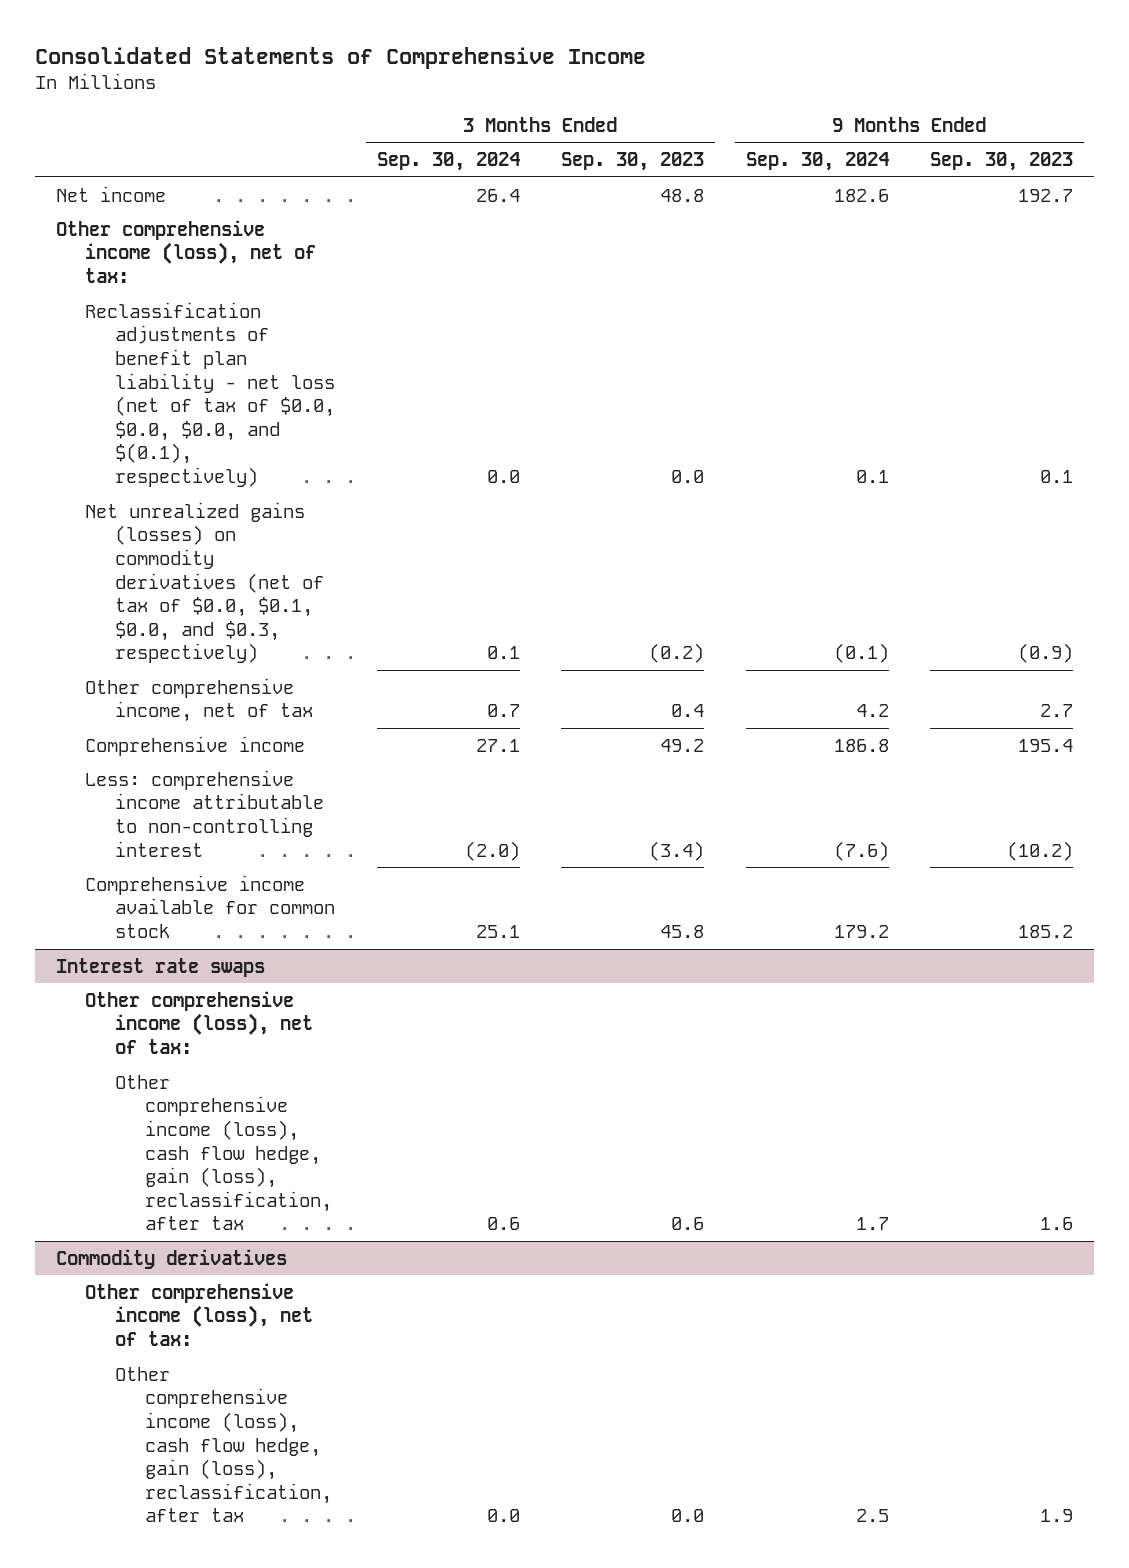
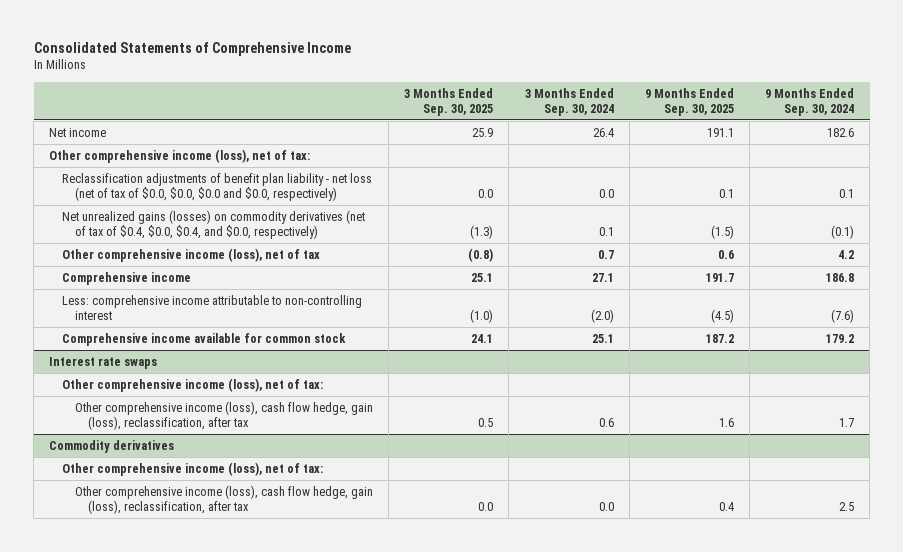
[561,151,705,171] Sep. 30, 2023 -> none
[930,151,1074,171] Sep. 30, 2023 -> none
none -> [404,87,494,116] 3 Months Ended Sep. 30, 2025
none -> [644,87,734,116] 9 Months Ended Sep. 30, 2025
[85,301,336,488] Reclassification adjustments of benefit plan liability - net loss (net of tax of $0.0, $0.0, $0.0, and $(0.1), respectively) -> [62,173,373,202] Reclassification adjustments of benefit plan liability - net loss (net of tax of $0.0, $0.0, $0.0 and $0.0, respectively)
[85,501,325,664] Net unrealized gains (losses) on commodity derivatives (net of tax of $0.0, $0.1, $0.0, and $0.3, respectively) -> [62,210,366,240] Net unrealized gains (losses) on commodity derivatives (net of tax of $0.4, $0.0, $0.4, and $0.0, respectively)
[85,677,314,723] Other comprehensive income, net of tax -> [62,248,321,263] Other comprehensive income (loss), net of tax

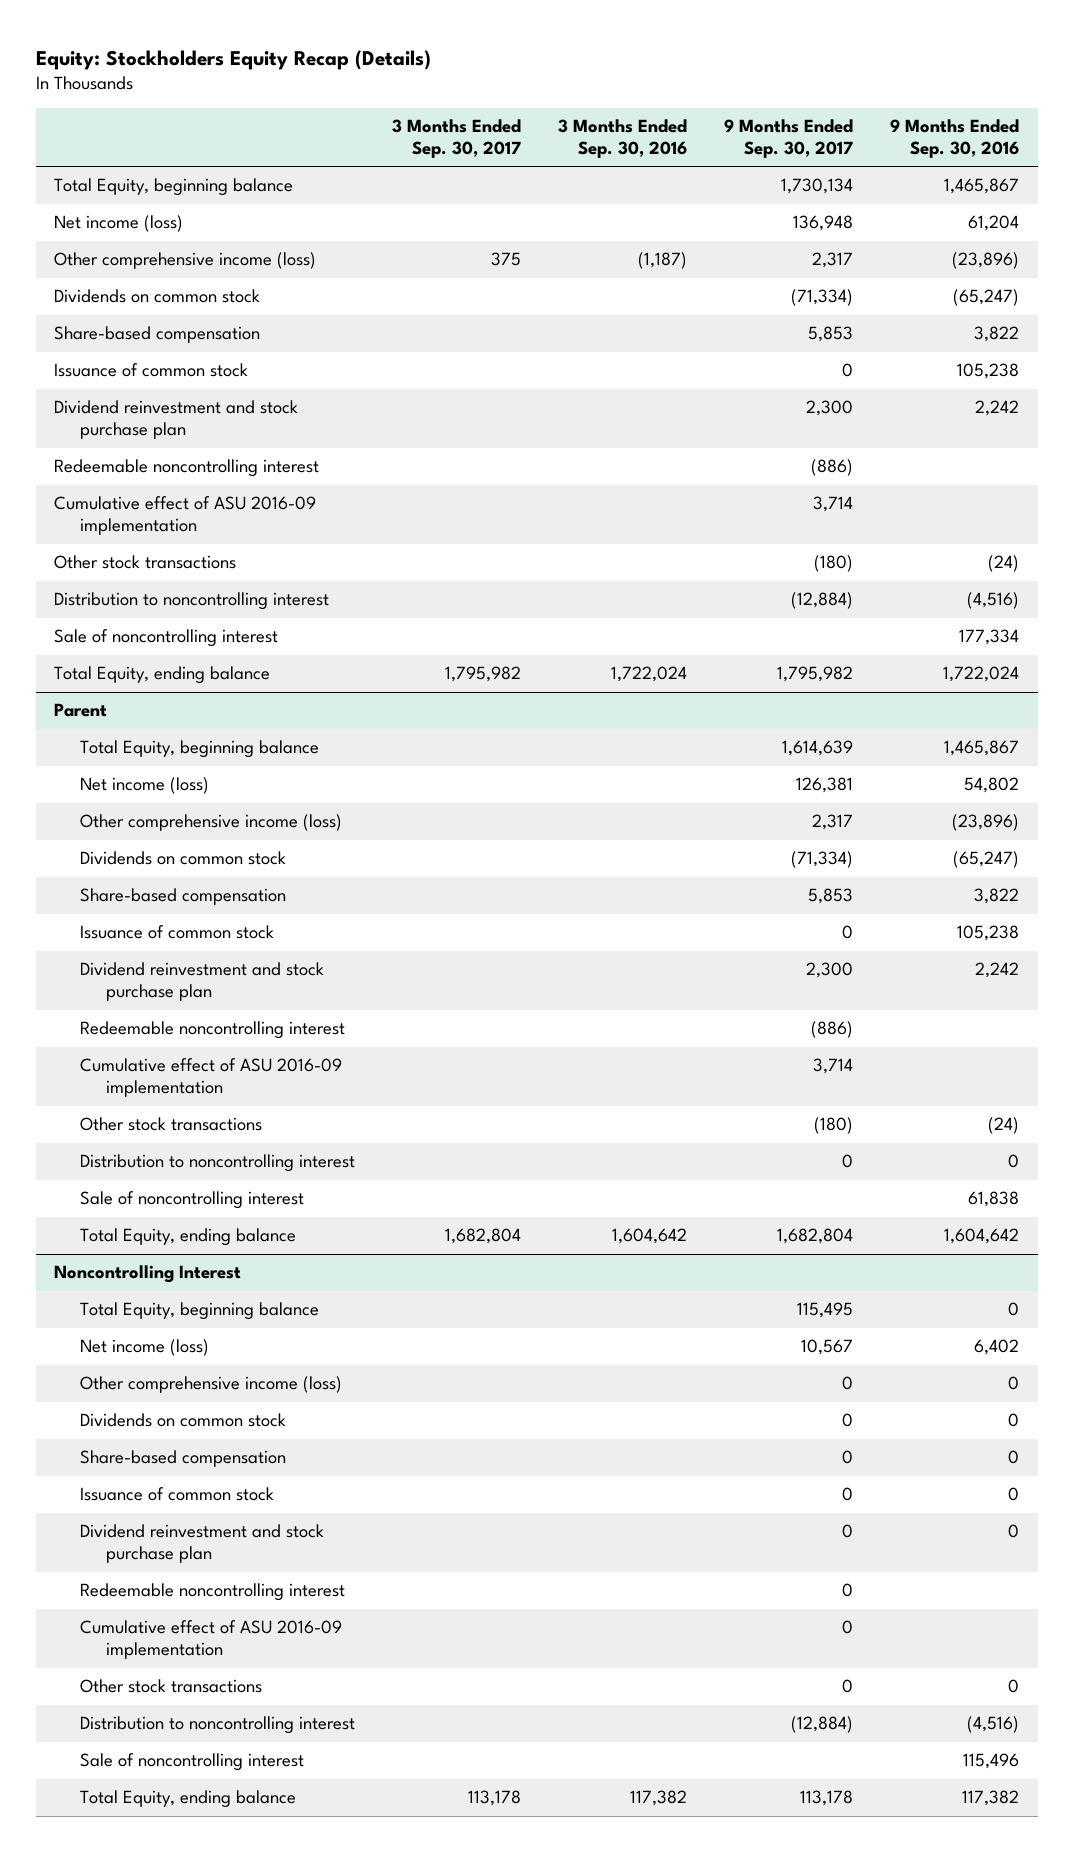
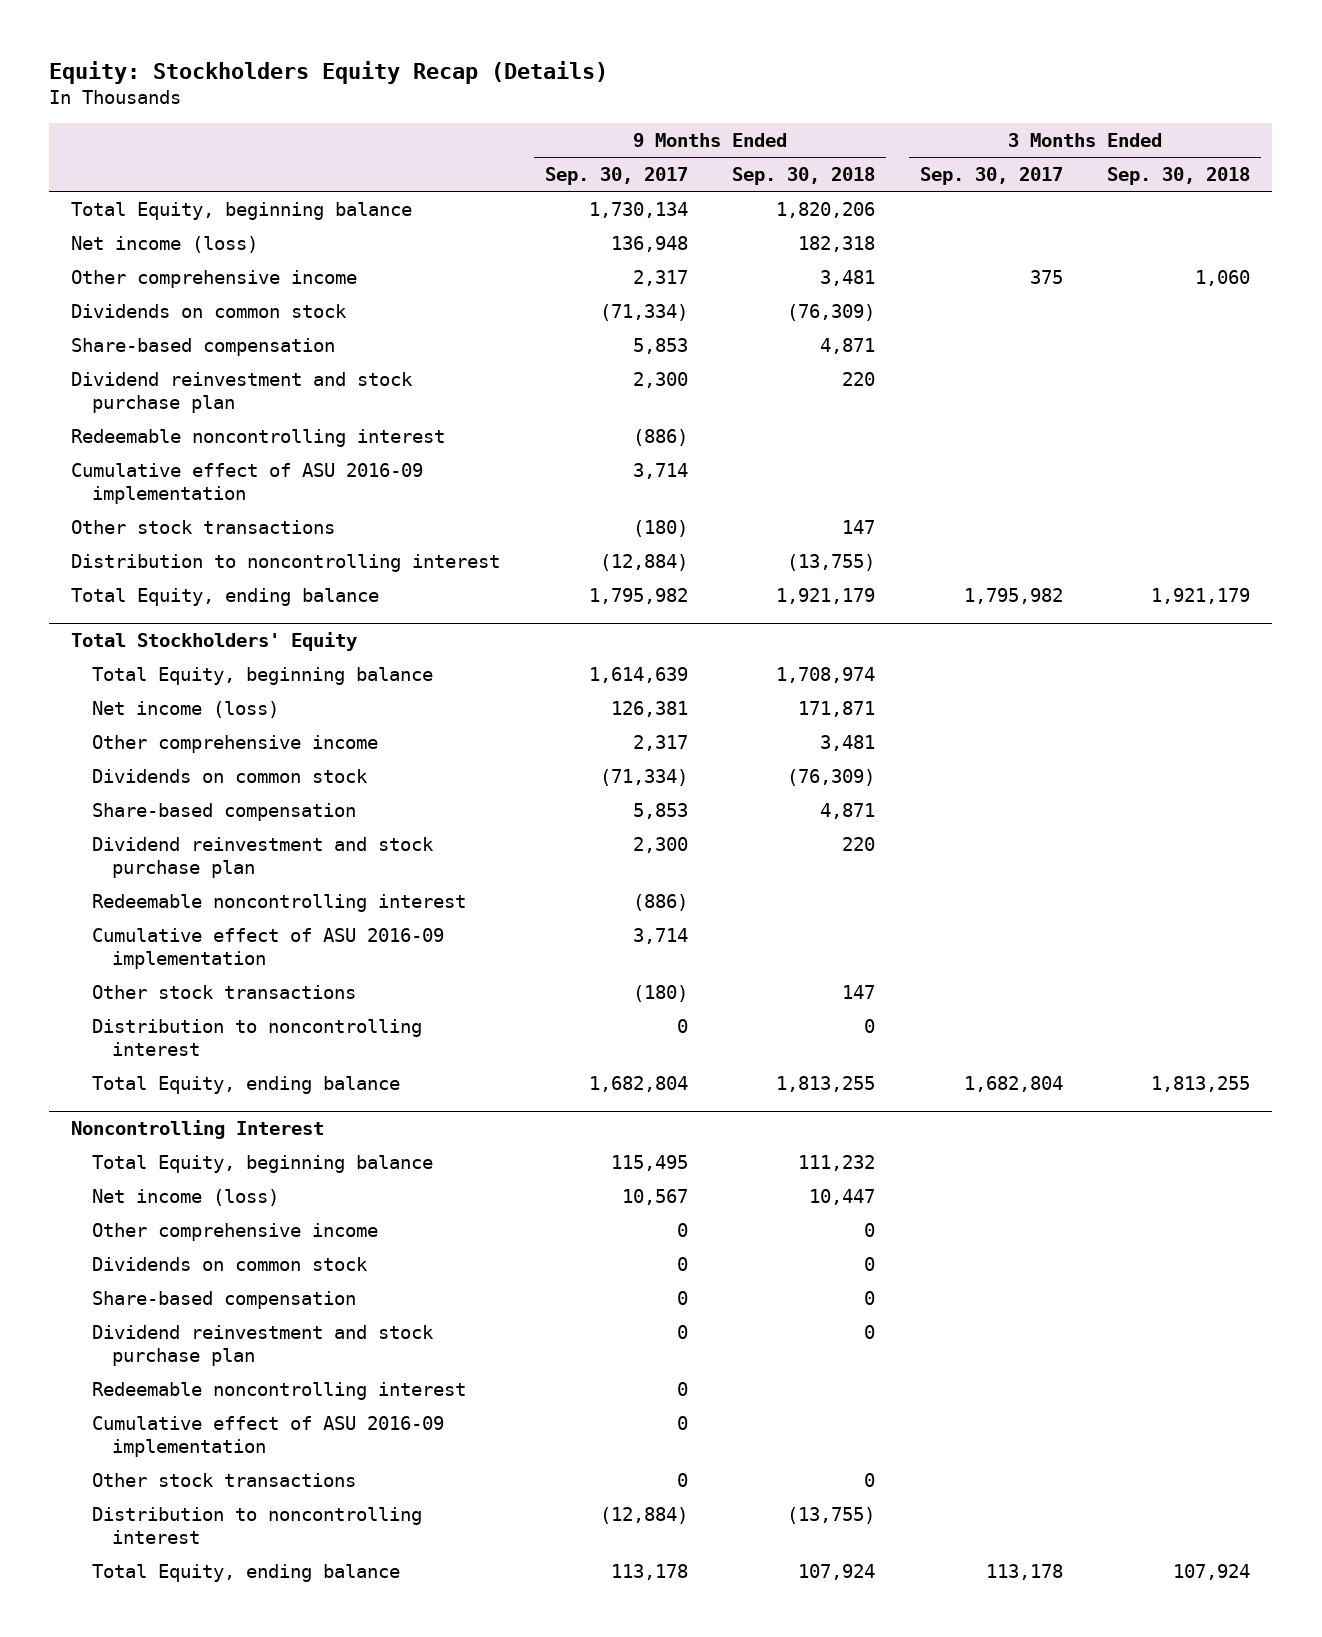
[558,119,688,159] 3 Months Ended Sep. 30, 2016 -> none
[890,119,1020,159] 9 Months Ended Sep. 30, 2016 -> none
none -> [732,167,876,186] Sep. 30, 2018
none -> [1107,167,1251,186] Sep. 30, 2018
[54,252,317,270] Other comprehensive income (loss) -> [71,269,358,288] Other comprehensive income
[54,363,249,378] Issuance of common stock -> none
[54,629,279,648] Sale of noncontrolling interest -> none
[54,703,108,718] Parent -> [71,632,358,652] Total Stockholders' Equity
[80,814,343,832] Other comprehensive income (loss) -> [91,734,378,753] Other comprehensive income
[80,925,275,940] Issuance of common stock -> none
[80,1191,305,1210] Sale of noncontrolling interest -> none
[80,1376,343,1394] Other comprehensive income (loss) -> [91,1222,378,1241] Other comprehensive income
[80,1487,275,1502] Issuance of common stock -> none
[80,1753,305,1772] Sale of noncontrolling interest -> none

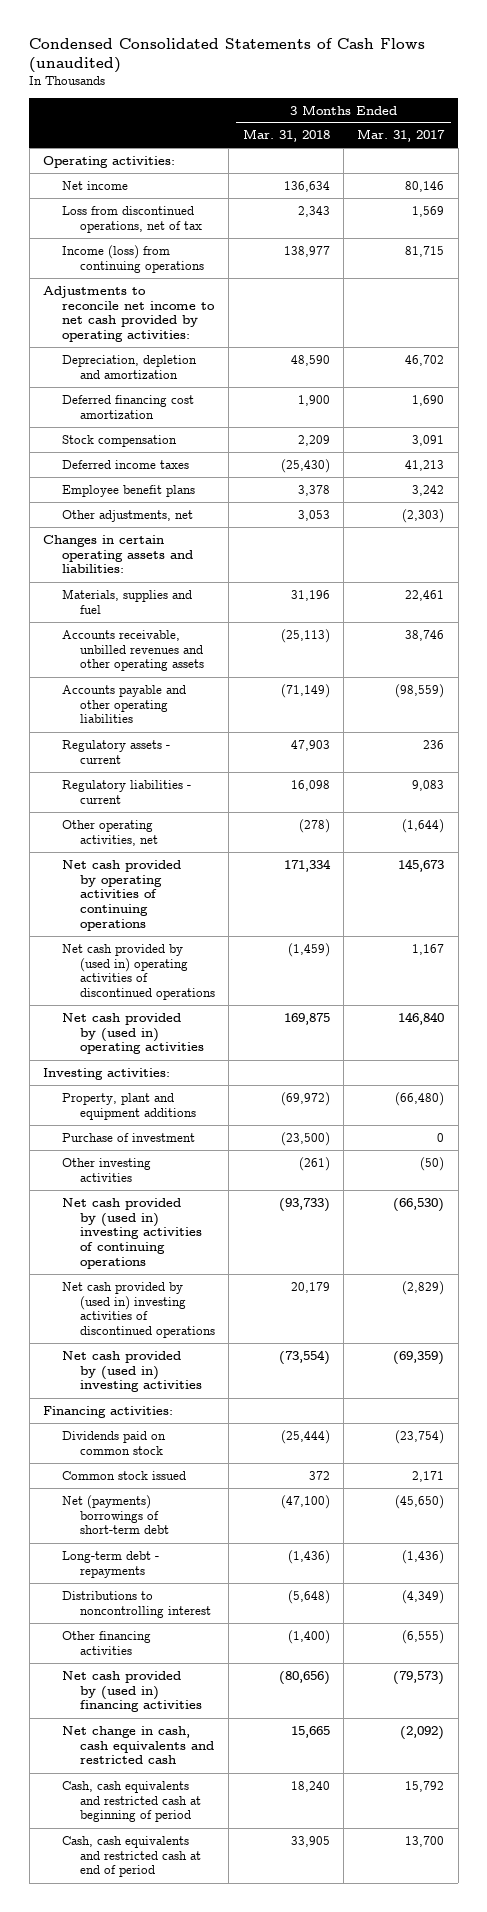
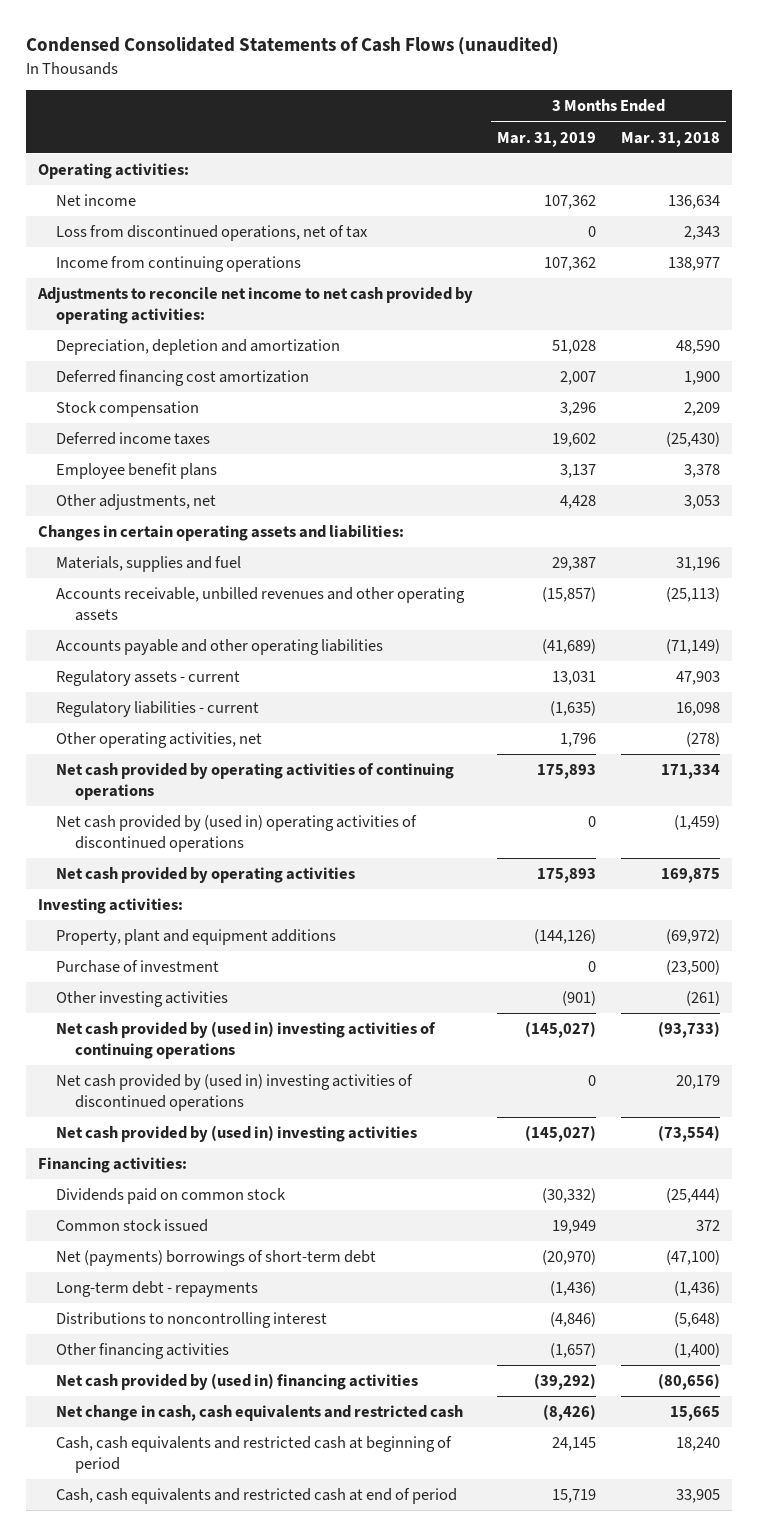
[357,129,446,143] Mar. 31, 2017 -> none
none -> [497,131,597,147] Mar. 31, 2019
[61,244,205,273] Income (loss) from continuing operations -> [56,256,302,273] Income from continuing operations
[61,1012,205,1055] Net cash provided by (used in) operating activities -> [56,867,356,884] Net cash provided by operating activities

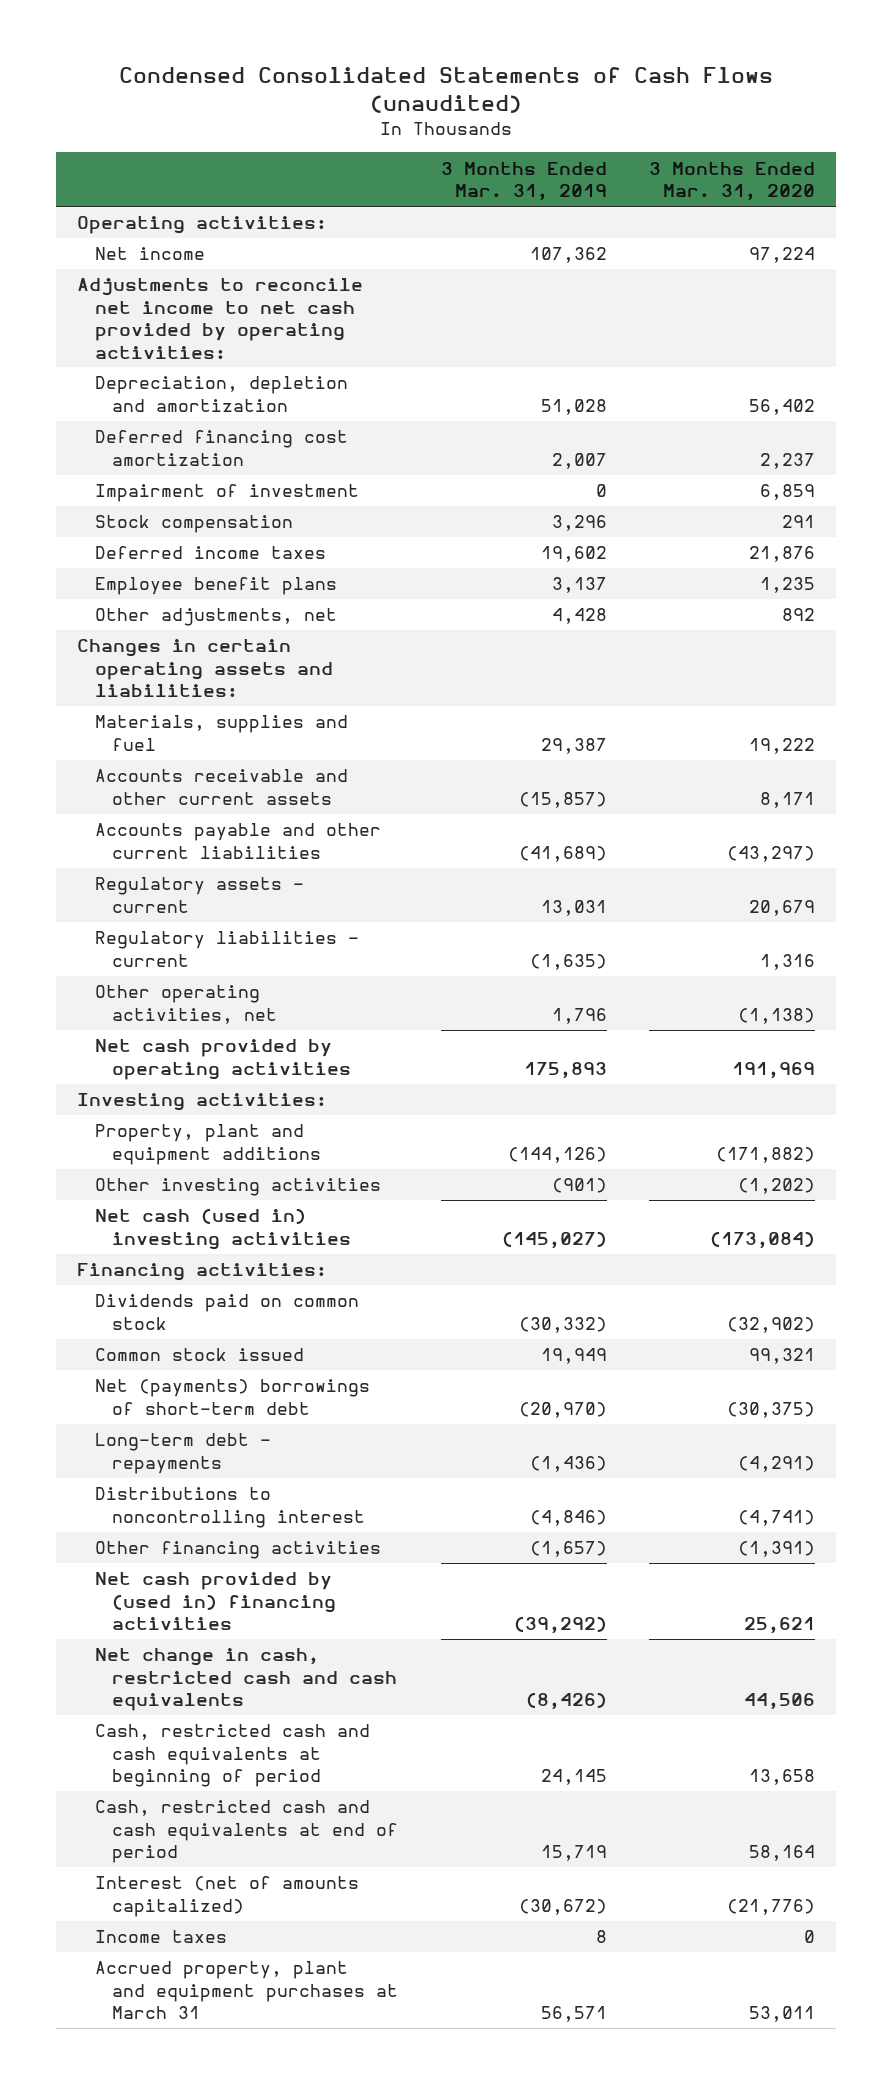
[620,131,720,147] Mar. 31, 2018 -> none
none -> [648,161,815,202] 3 Months Ended Mar. 31, 2020
[56,225,369,242] Loss from discontinued operations, net of tax -> none
[56,256,302,273] Income from continuing operations -> none
none -> [94,484,359,503] Impairment of investment
[56,587,466,621] Accounts receivable, unbilled revenues and other operating assets -> [94,769,348,805] Accounts receivable and other current assets
[56,639,384,656] Accounts payable and other operating liabilities -> [94,823,381,859] Accounts payable and other current liabilities
[56,763,455,800] Net cash provided by operating activities of continuing operations -> none
[56,815,418,852] Net cash provided by (used in) operating activities of discontinued operations -> none
[56,960,220,974] Purchase of investment -> none
[56,1021,437,1059] Net cash provided by (used in) investing activities of continuing operations -> none
[56,1074,414,1111] Net cash provided by (used in) investing activities of discontinued operations -> none
[56,1125,418,1143] Net cash provided by (used in) investing activities -> [94,1208,352,1250] Net cash (used in) investing activities
[56,1405,464,1422] Net change in cash, cash equivalents and restricted cash -> [94,1648,398,1712] Net change in cash, restricted cash and cash equivalents
[56,1436,453,1473] Cash, cash equivalents and restricted cash at beginning of period -> [94,1724,370,1788] Cash, restricted cash and cash equivalents at beginning of period
[56,1488,458,1505] Cash, cash equivalents and restricted cash at end of period -> [94,1800,399,1864] Cash, restricted cash and cash equivalents at end of period
none -> [94,1876,359,1917] Interest (net of amounts capitalized)
none -> [94,1930,227,1944] Income taxes
none -> [94,1961,399,2020] Accrued property, plant and equipment purchases at March 31

